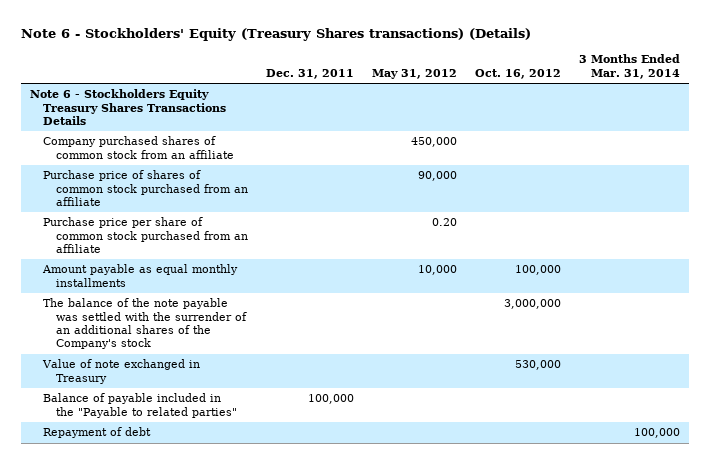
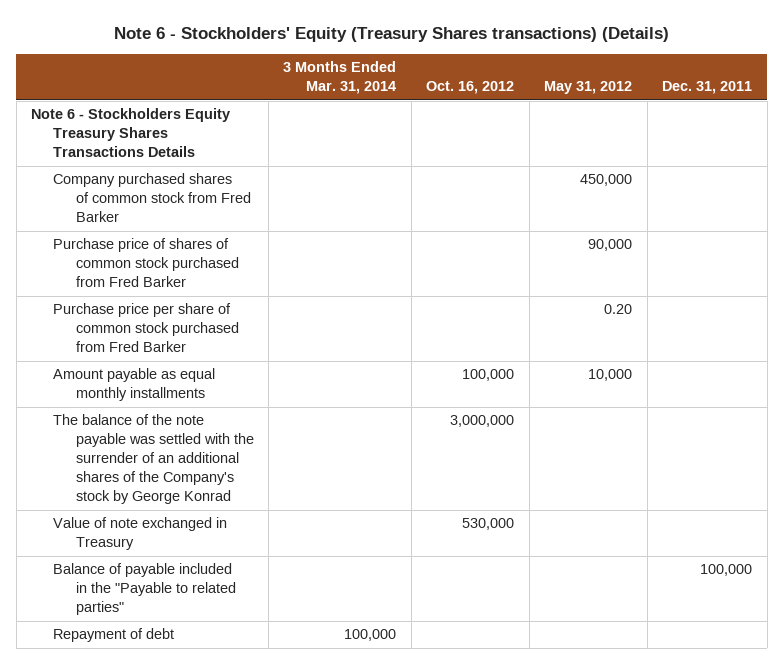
[42,136,234,159] Company purchased shares of common stock from an affiliate -> [53,173,251,223] Company purchased shares of common stock from Fred Barker
[42,170,248,207] Purchase price of shares of common stock purchased from an affiliate -> [53,238,239,288] Purchase price of shares of common stock purchased from Fred Barker
[42,217,248,254] Purchase price per share of common stock purchased from an affiliate -> [53,303,239,353] Purchase price per share of common stock purchased from Fred Barker
[42,298,247,350] The balance of the note payable was settled with the surrender of an additional shares of the Company's stock -> [53,414,254,505] The balance of the note payable was settled with the surrender of an additional shares of the Company's stock by George Konrad

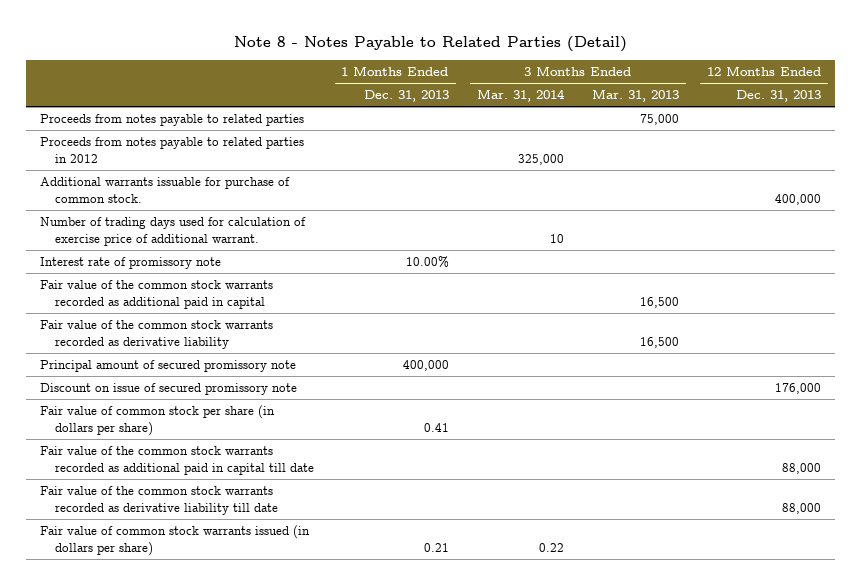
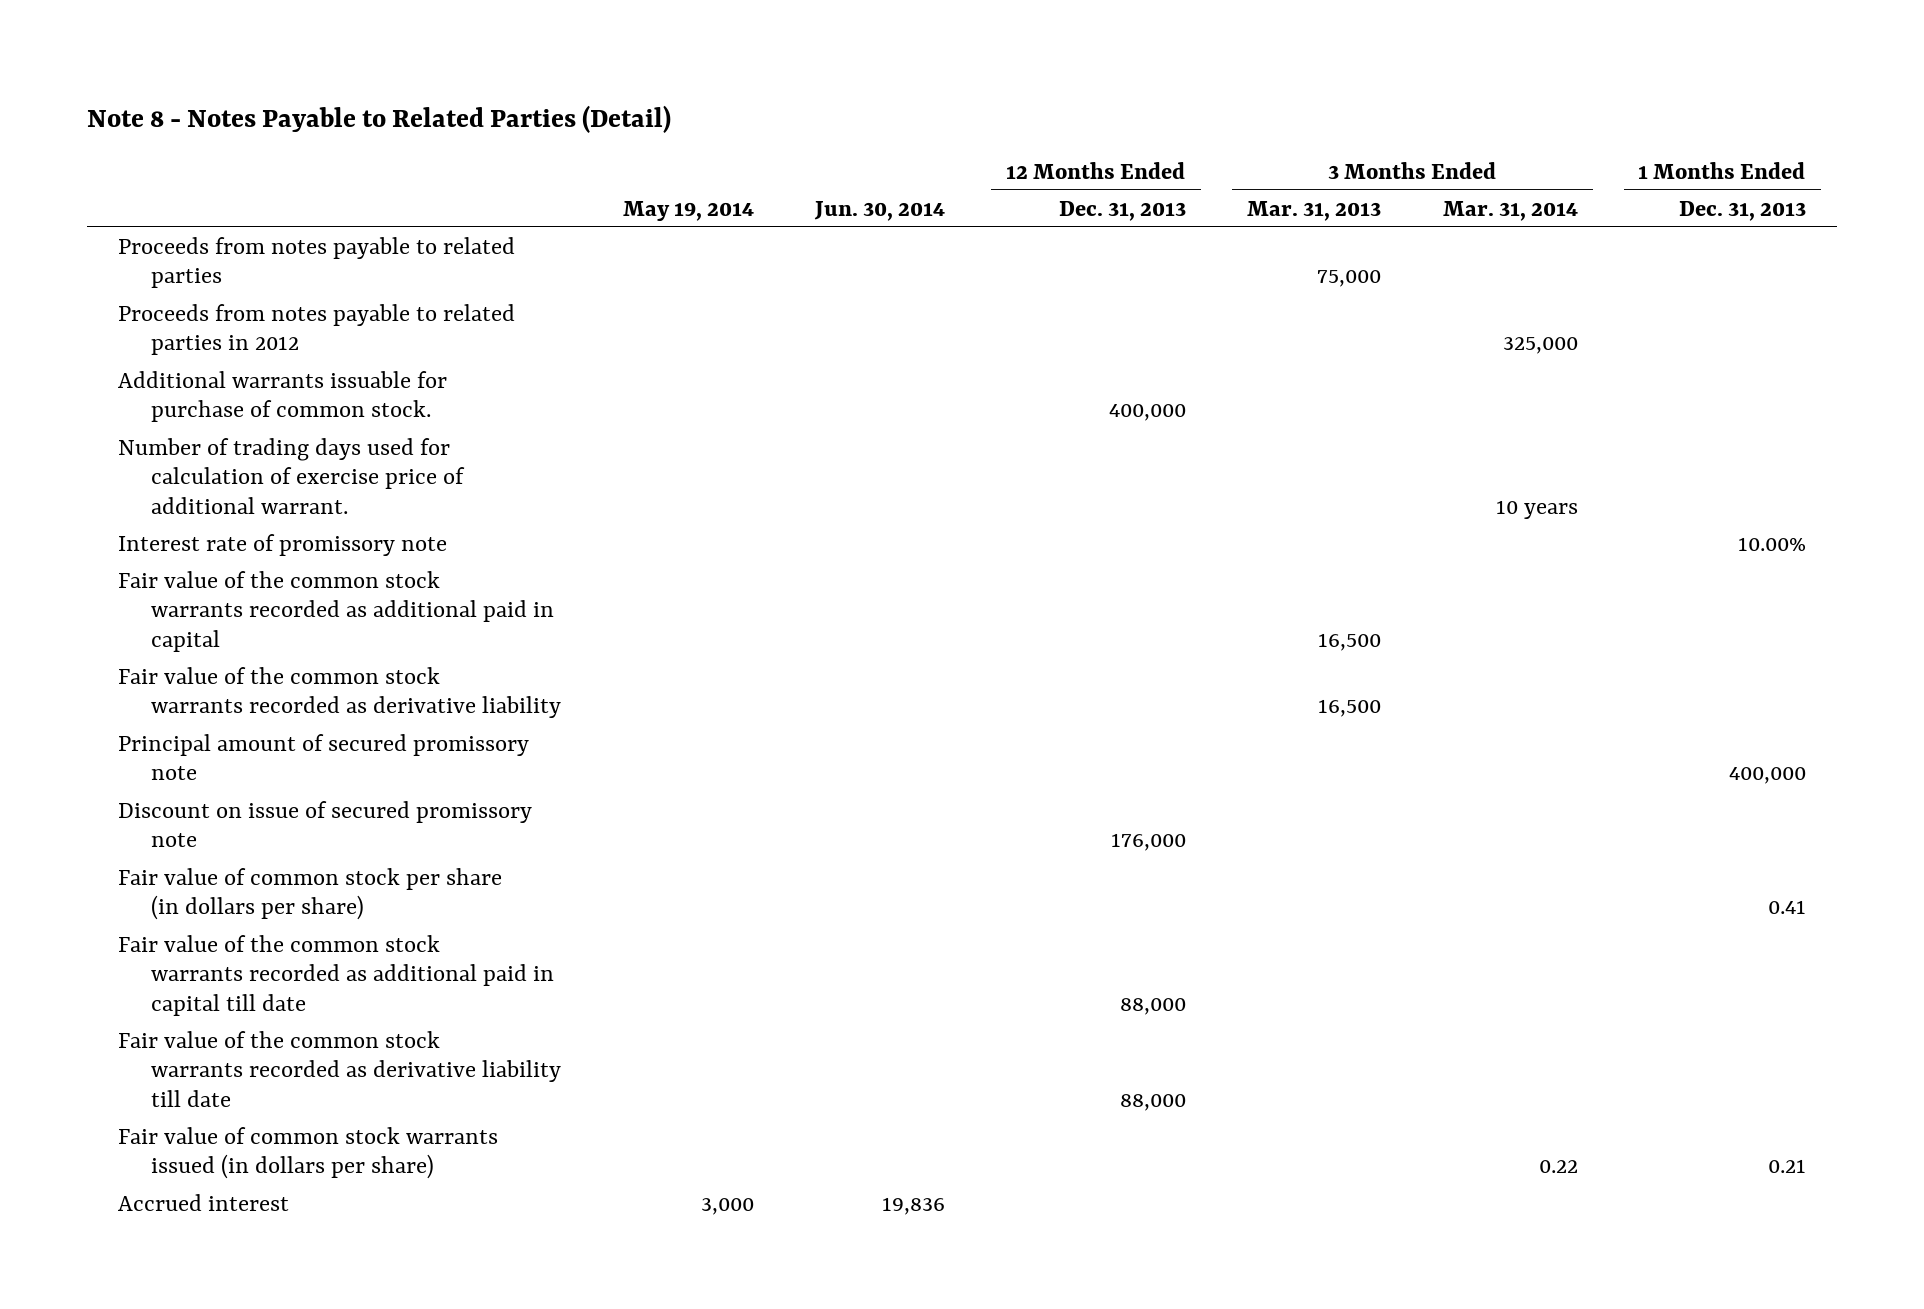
none -> [622,200,754,221] May 19, 2014
none -> [814,200,946,221] Jun. 30, 2014
[550,234,565,244] 10 -> [1495,500,1578,520] 10 years
none -> [118,1193,290,1211] Accrued interest

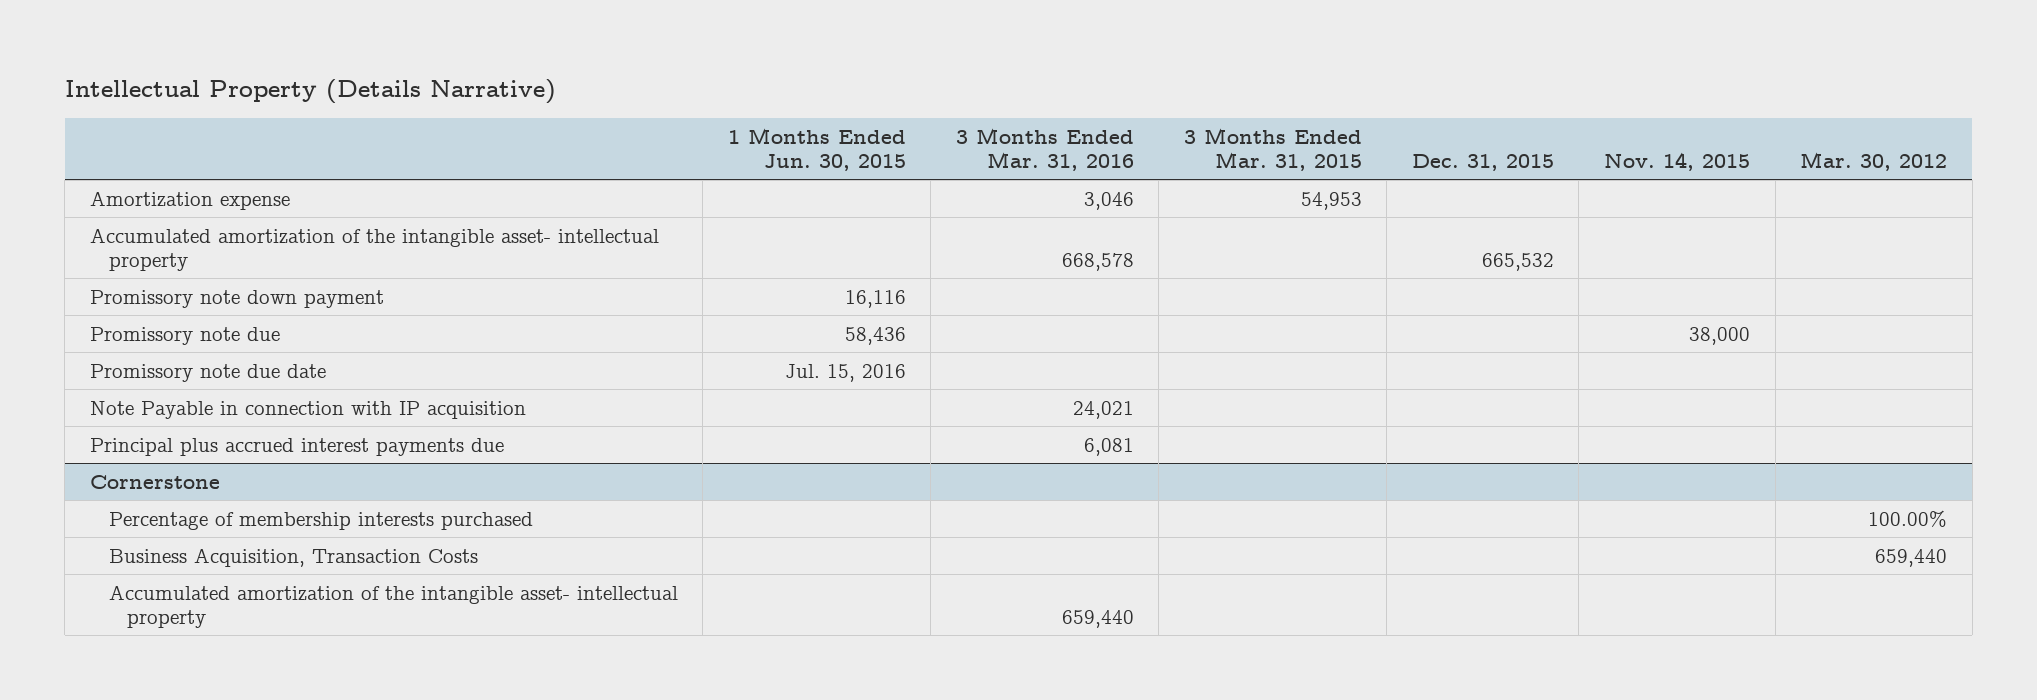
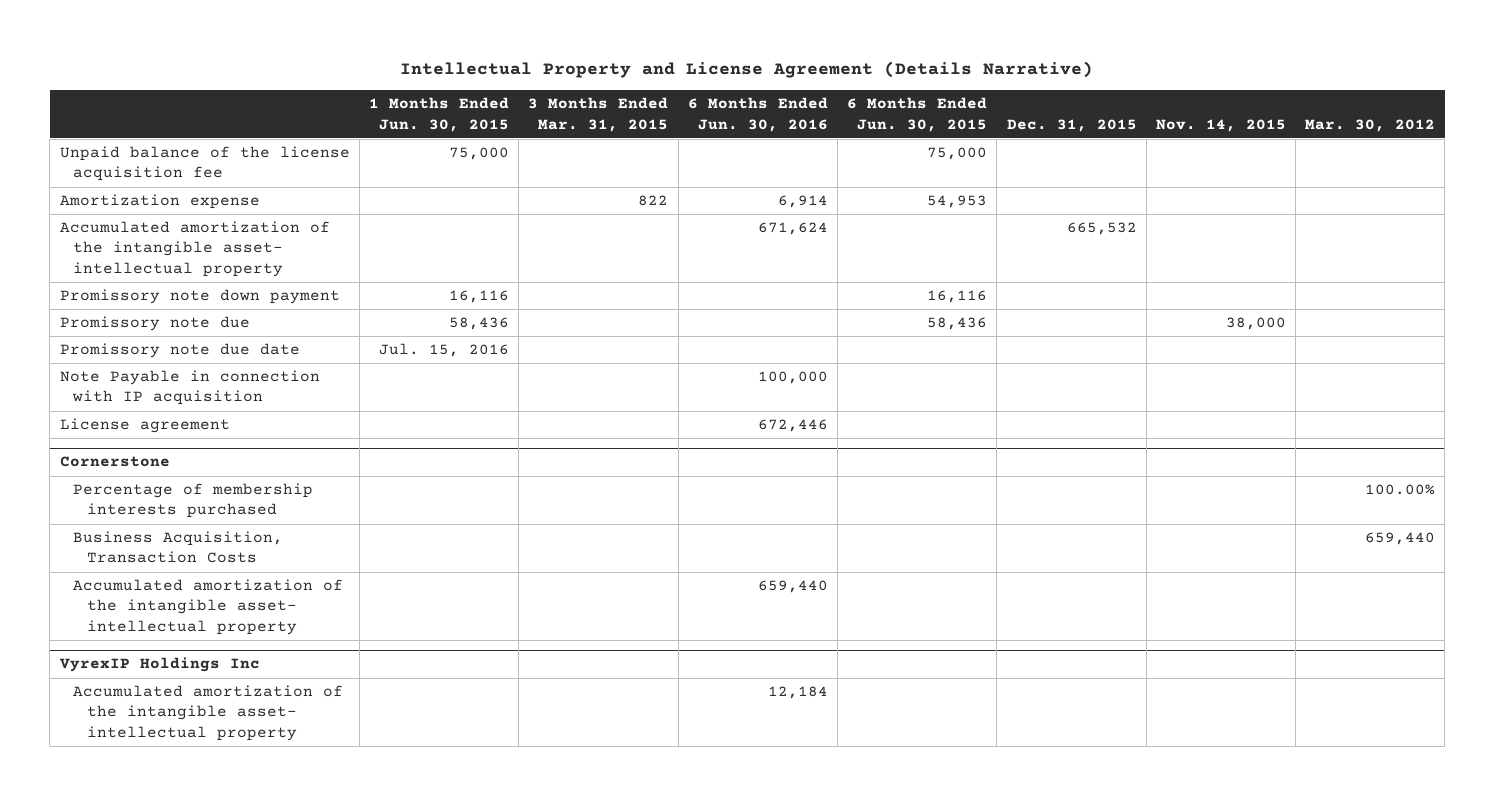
[64,79,556,105] Intellectual Property (Details Narrative) -> [400,61,1094,79] Intellectual Property and License Agreement (Details Narrative)
[955,127,1134,171] 3 Months Ended Mar. 31, 2016 -> none
none -> [687,97,828,132] 6 Months Ended Jun. 30, 2016
none -> [847,97,988,132] 6 Months Ended Jun. 30, 2015
none -> [59,146,350,182] Unpaid balance of the license acquisition fee
[1300,191,1362,210] 54,953 -> [638,195,669,207] 822
[90,437,505,456] Principal plus accrued interest payments due -> none
none -> [59,418,230,434] License agreement
none -> [58,657,260,673] VyrexIP Holdings Inc
none -> [73,685,344,741] Accumulated amortization of the intangible asset- intellectual property

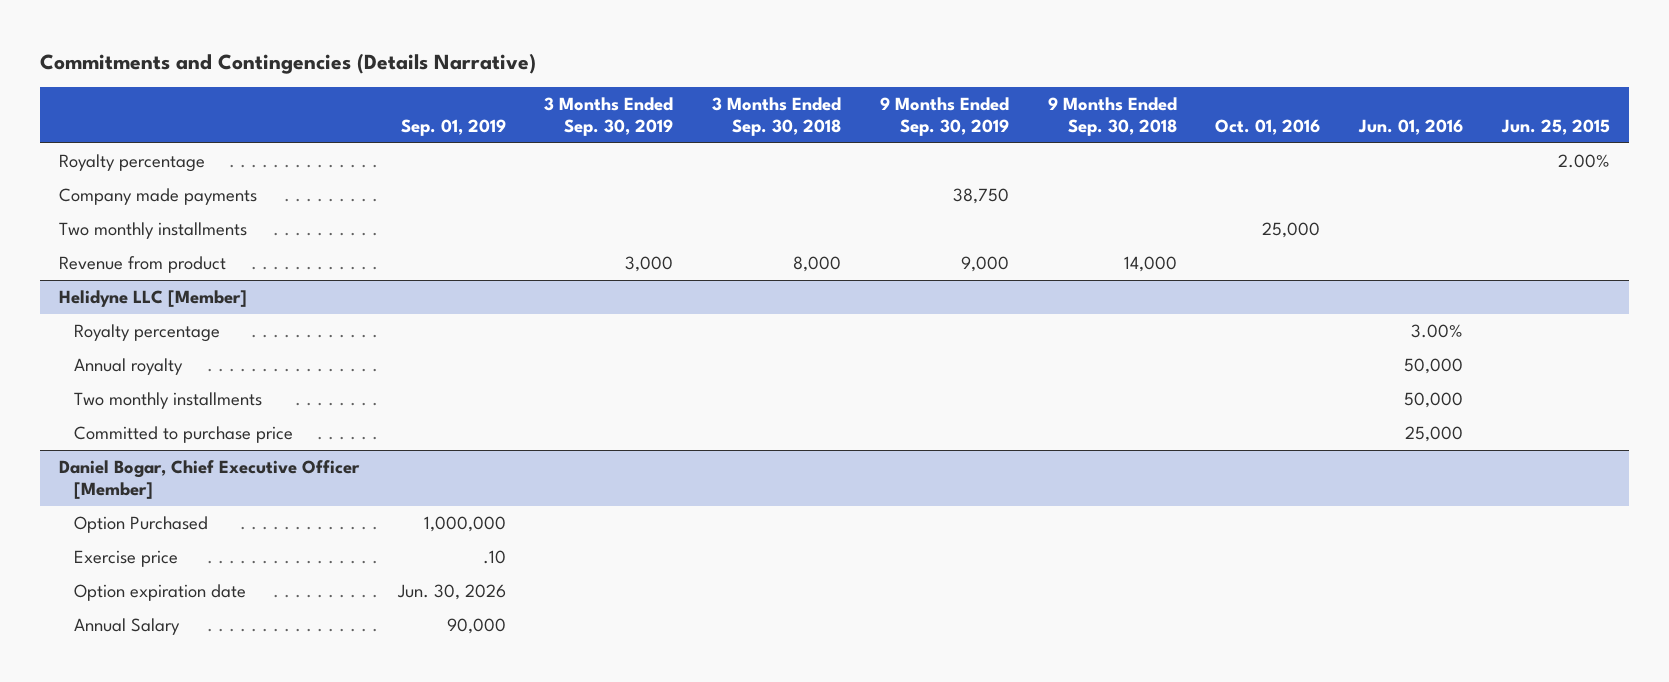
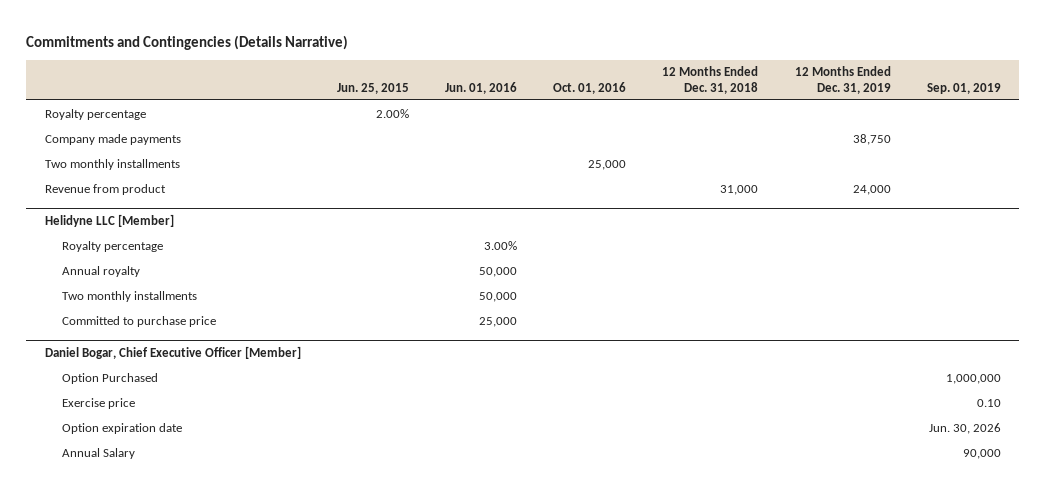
[544,97,674,137] 3 Months Ended Sep. 30, 2019 -> none
[712,97,842,137] 3 Months Ended Sep. 30, 2018 -> none
[879,97,1009,137] 9 Months Ended Sep. 30, 2019 -> none
[1047,97,1177,137] 9 Months Ended Sep. 30, 2018 -> none
none -> [662,66,759,94] 12 Months Ended Dec. 31, 2018
none -> [794,66,891,94] 12 Months Ended Dec. 31, 2019
[482,549,506,564] .10 -> [976,398,1001,407] 0.10

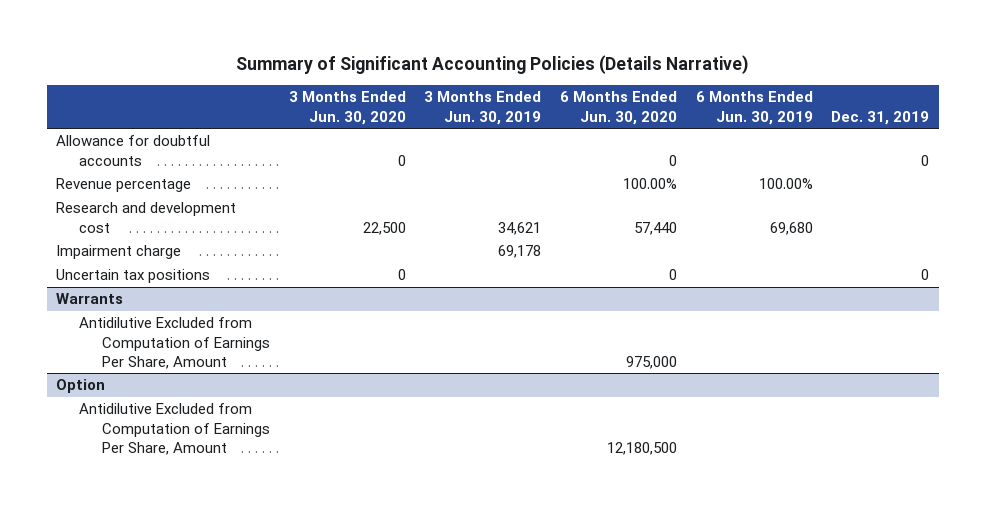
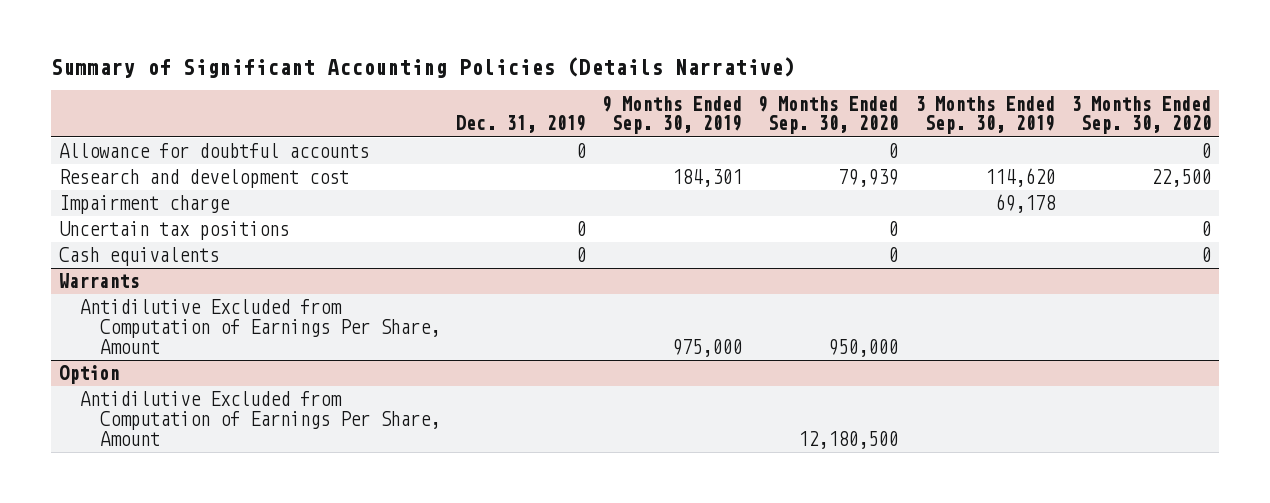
[288,91,406,125] 3 Months Ended Jun. 30, 2020 -> none
[424,91,542,125] 3 Months Ended Jun. 30, 2019 -> none
[560,91,678,125] 6 Months Ended Jun. 30, 2020 -> none
[695,91,813,125] 6 Months Ended Jun. 30, 2019 -> none
none -> [602,95,743,135] 9 Months Ended Sep. 30, 2019
none -> [758,95,899,135] 9 Months Ended Sep. 30, 2020
none -> [914,95,1055,135] 3 Months Ended Sep. 30, 2019
none -> [1070,95,1211,135] 3 Months Ended Sep. 30, 2020
[56,178,192,193] Revenue percentage -> none
none -> [59,247,220,267] Cash equivalents

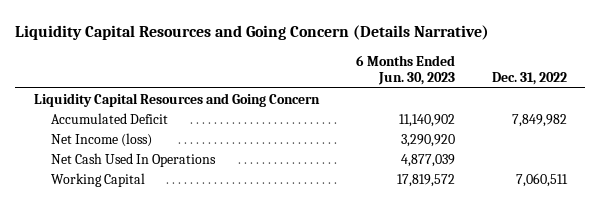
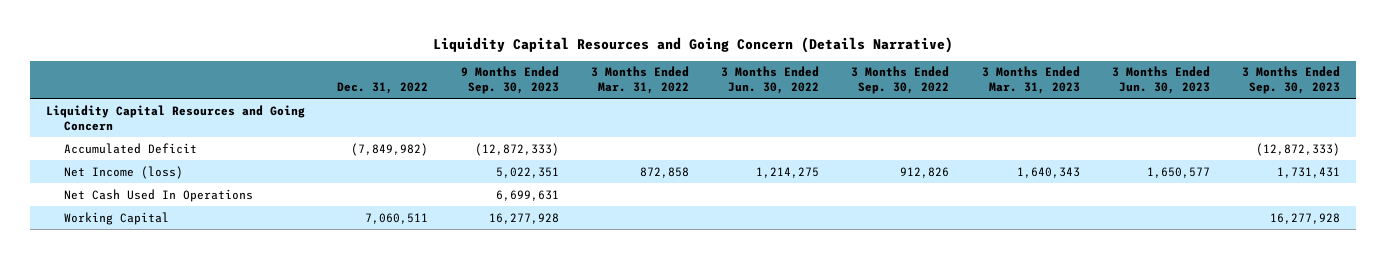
[355,54,455,86] 6 Months Ended Jun. 30, 2023 -> none
none -> [460,66,559,95] 9 Months Ended Sep. 30, 2023
none -> [590,66,689,95] 3 Months Ended Mar. 31, 2022
none -> [721,66,820,95] 3 Months Ended Jun. 30, 2022
none -> [851,66,950,95] 3 Months Ended Sep. 30, 2022
none -> [981,66,1080,95] 3 Months Ended Mar. 31, 2023
none -> [1111,66,1210,95] 3 Months Ended Jun. 30, 2023
none -> [1242,66,1341,95] 3 Months Ended Sep. 30, 2023
[511,113,567,127] 7,849,982 -> [351,142,429,156] (7,849,982)

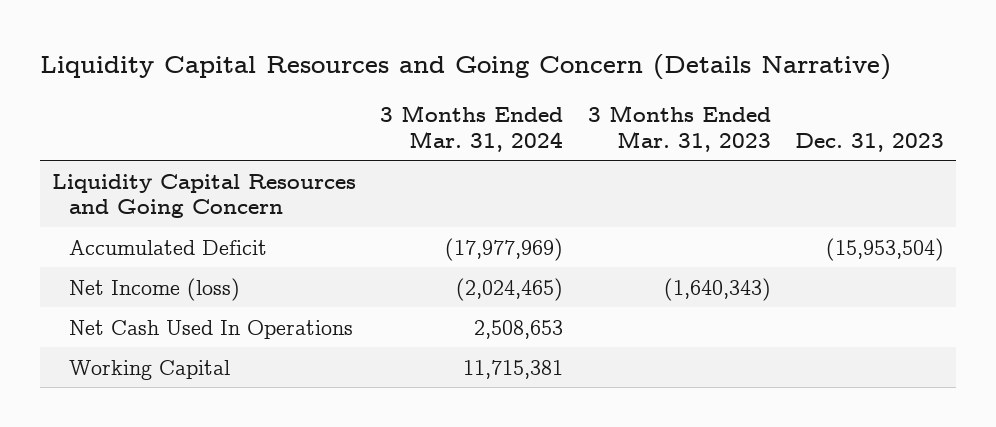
[337,82,429,95] Dec. 31, 2022 -> none
[460,66,559,95] 9 Months Ended Sep. 30, 2023 -> none
[590,66,689,95] 3 Months Ended Mar. 31, 2022 -> none
[721,66,820,95] 3 Months Ended Jun. 30, 2022 -> none
[851,66,950,95] 3 Months Ended Sep. 30, 2022 -> none
[1111,66,1210,95] 3 Months Ended Jun. 30, 2023 -> none
[1242,66,1341,95] 3 Months Ended Sep. 30, 2023 -> none
none -> [380,104,564,152] 3 Months Ended Mar. 31, 2024
none -> [795,132,945,152] Dec. 31, 2023
[1016,166,1080,178] 1,640,343 -> [663,277,771,301] (1,640,343)

